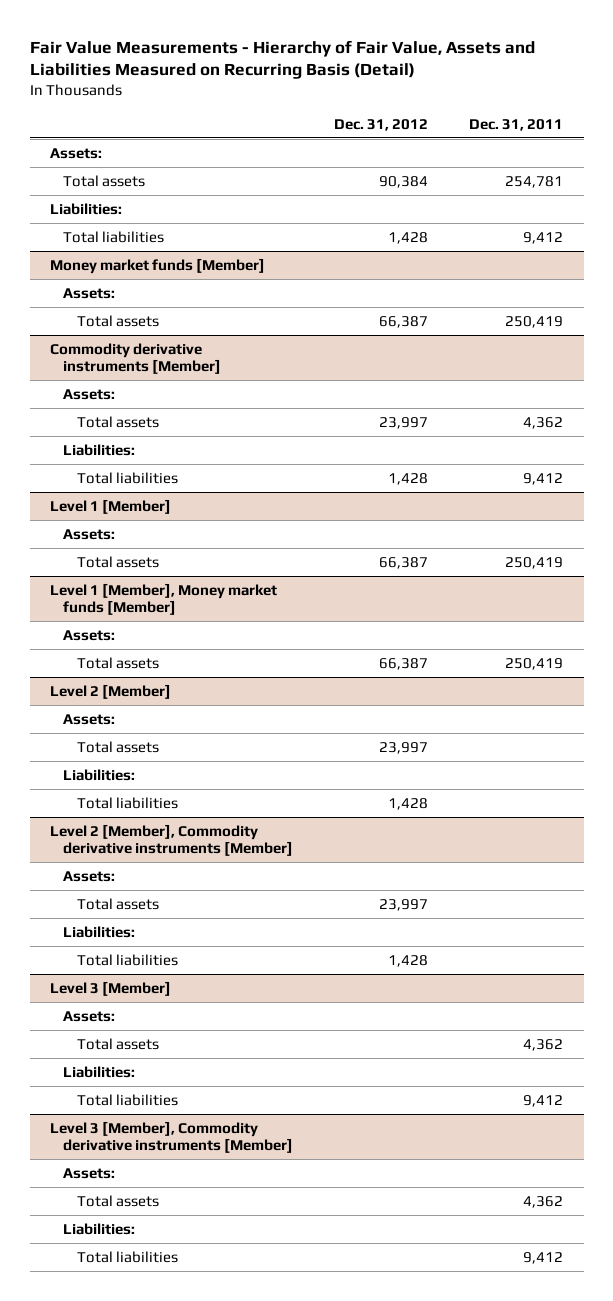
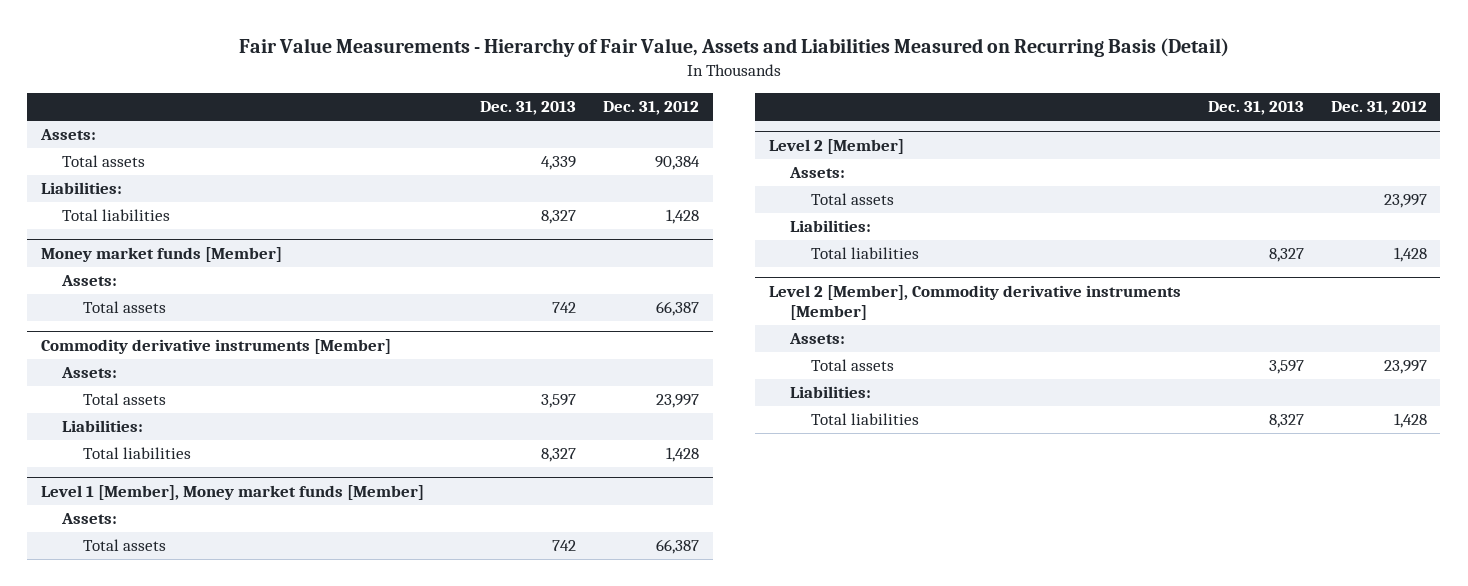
[469,118,564,131] Dec. 31, 2011 -> none
none -> [479,101,576,116] Dec. 31, 2013
[50,498,172,514] Level 1 [Member] -> none
[63,528,116,540] Assets: -> none
[76,555,159,568] Total assets -> none
[50,980,172,996] Level 3 [Member] -> none
[63,1010,116,1022] Assets: -> none
[76,1037,159,1050] Total assets -> none
[63,1065,136,1078] Liabilities: -> none
[76,1093,178,1106] Total liabilities -> none
[50,1120,294,1154] Level 3 [Member], Commodity derivative instruments [Member] -> none
[63,1167,116,1179] Assets: -> none
[76,1194,159,1207] Total assets -> none
[63,1222,136,1235] Liabilities: -> none
[76,1250,178,1263] Total liabilities -> none

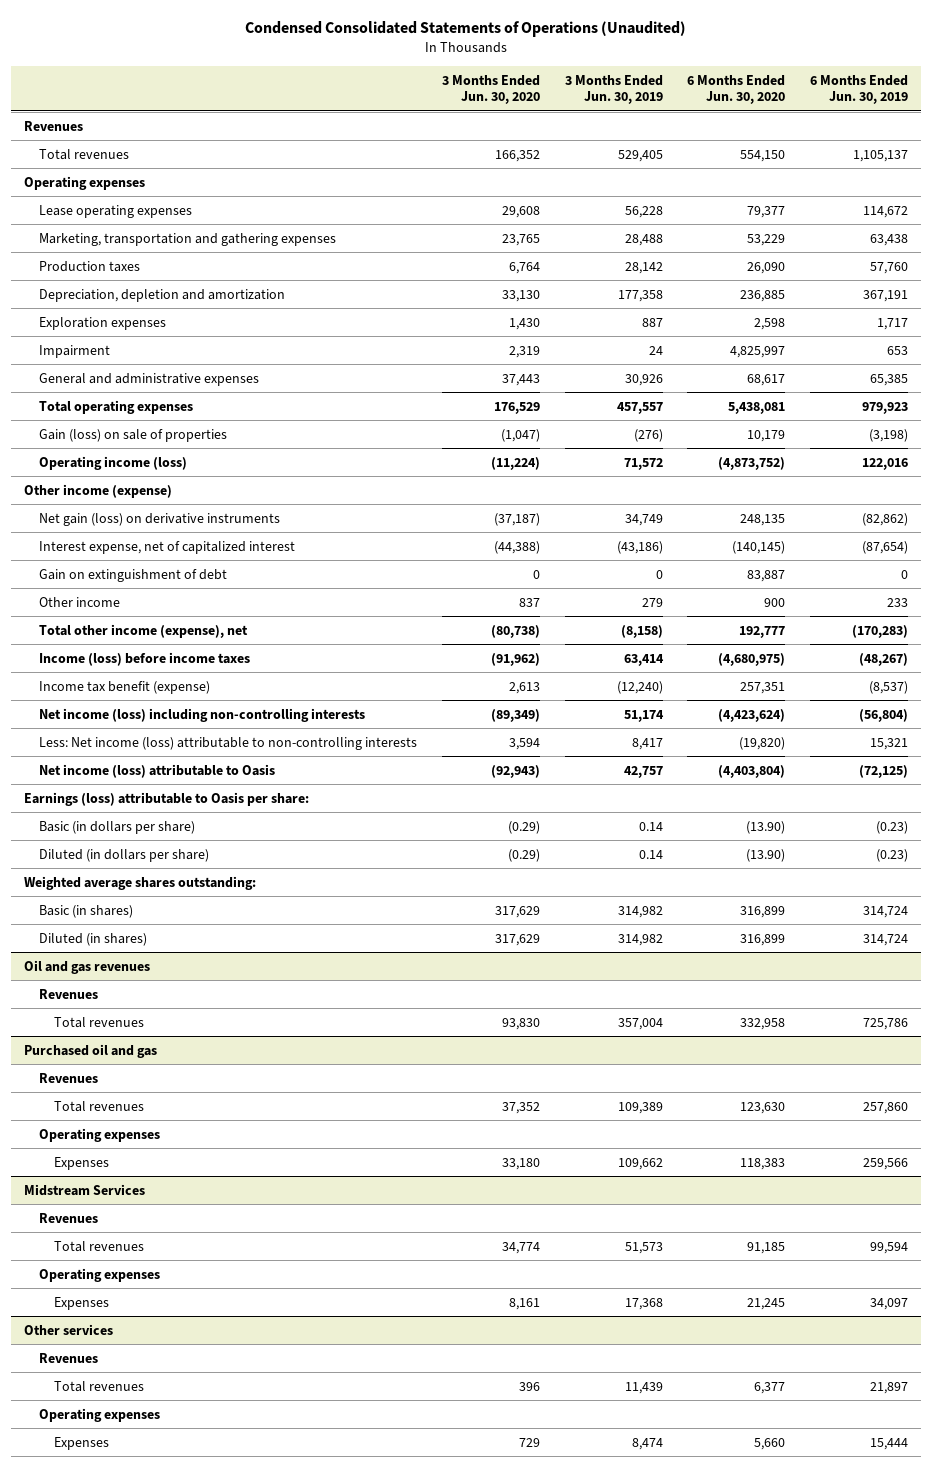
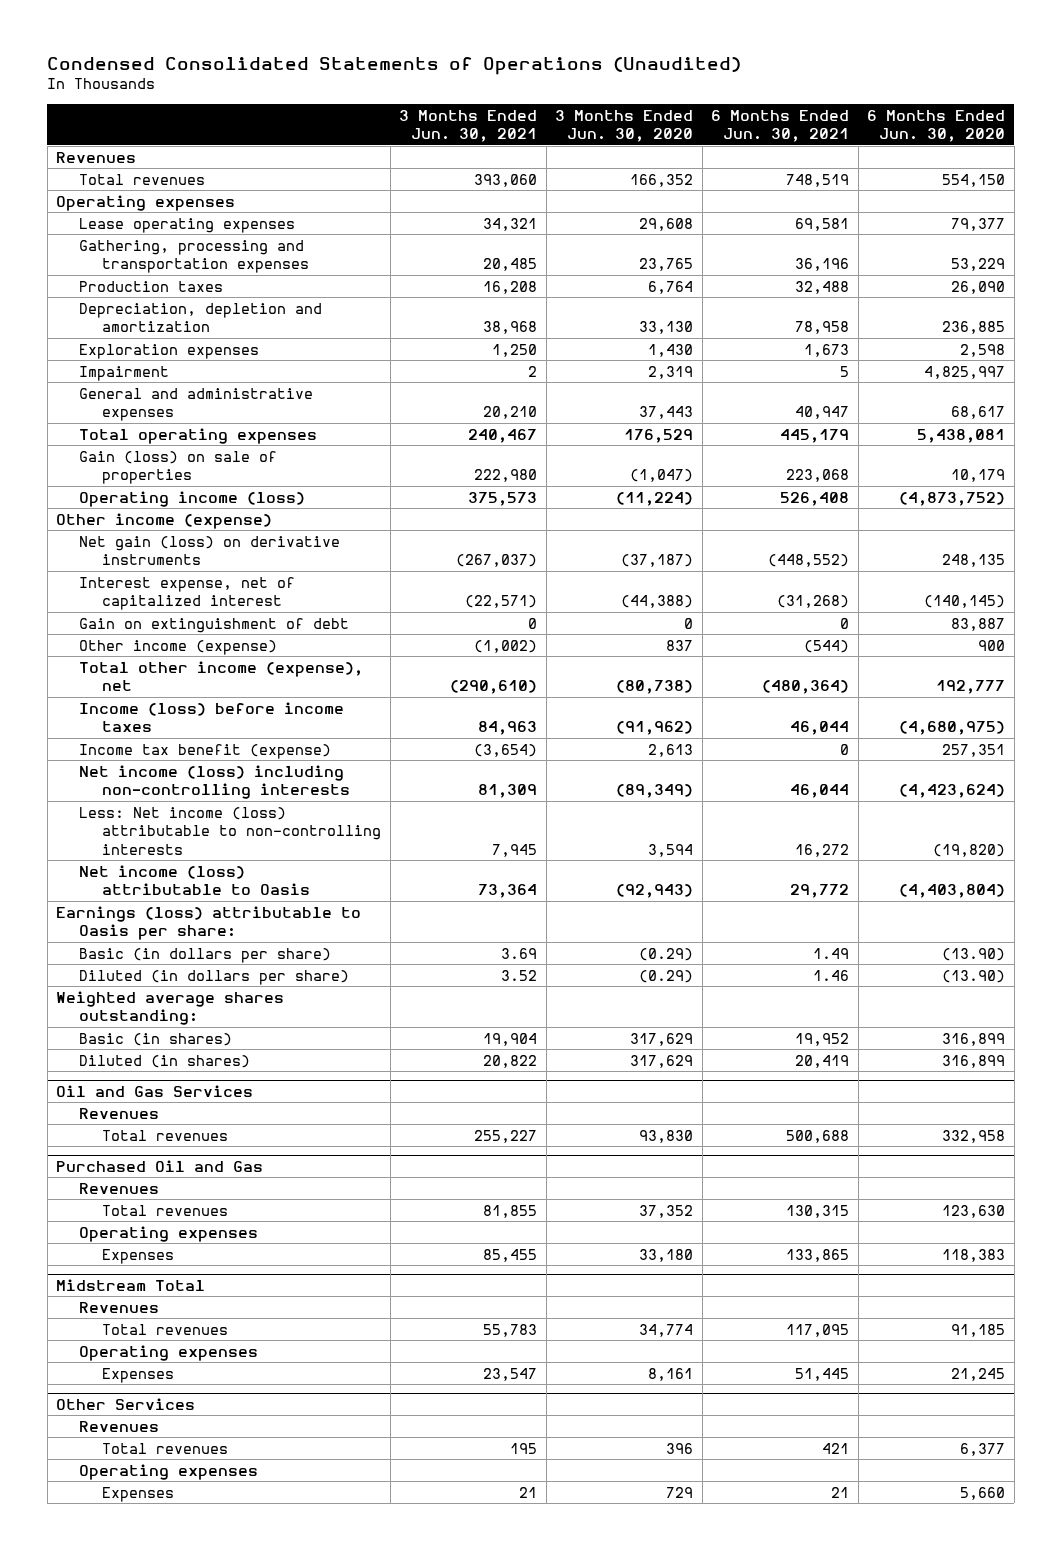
[564,74,663,105] 3 Months Ended Jun. 30, 2019 -> none
[810,74,909,105] 6 Months Ended Jun. 30, 2019 -> none
none -> [399,109,538,143] 3 Months Ended Jun. 30, 2021
none -> [711,109,850,143] 6 Months Ended Jun. 30, 2021
[38,232,336,246] Marketing, transportation and gathering expenses -> [79,239,310,274] Gathering, processing and transportation expenses
[38,596,120,607] Other income -> [79,639,278,655] Other income (expense)
[23,959,150,974] Oil and gas revenues -> [56,1084,254,1097] Oil and Gas Services
[23,1043,157,1058] Purchased oil and gas -> [56,1159,264,1172] Purchased Oil and Gas
[23,1183,145,1196] Midstream Services -> [56,1278,206,1291] Midstream Total
[23,1323,113,1335] Other services -> [56,1397,196,1410] Other Services

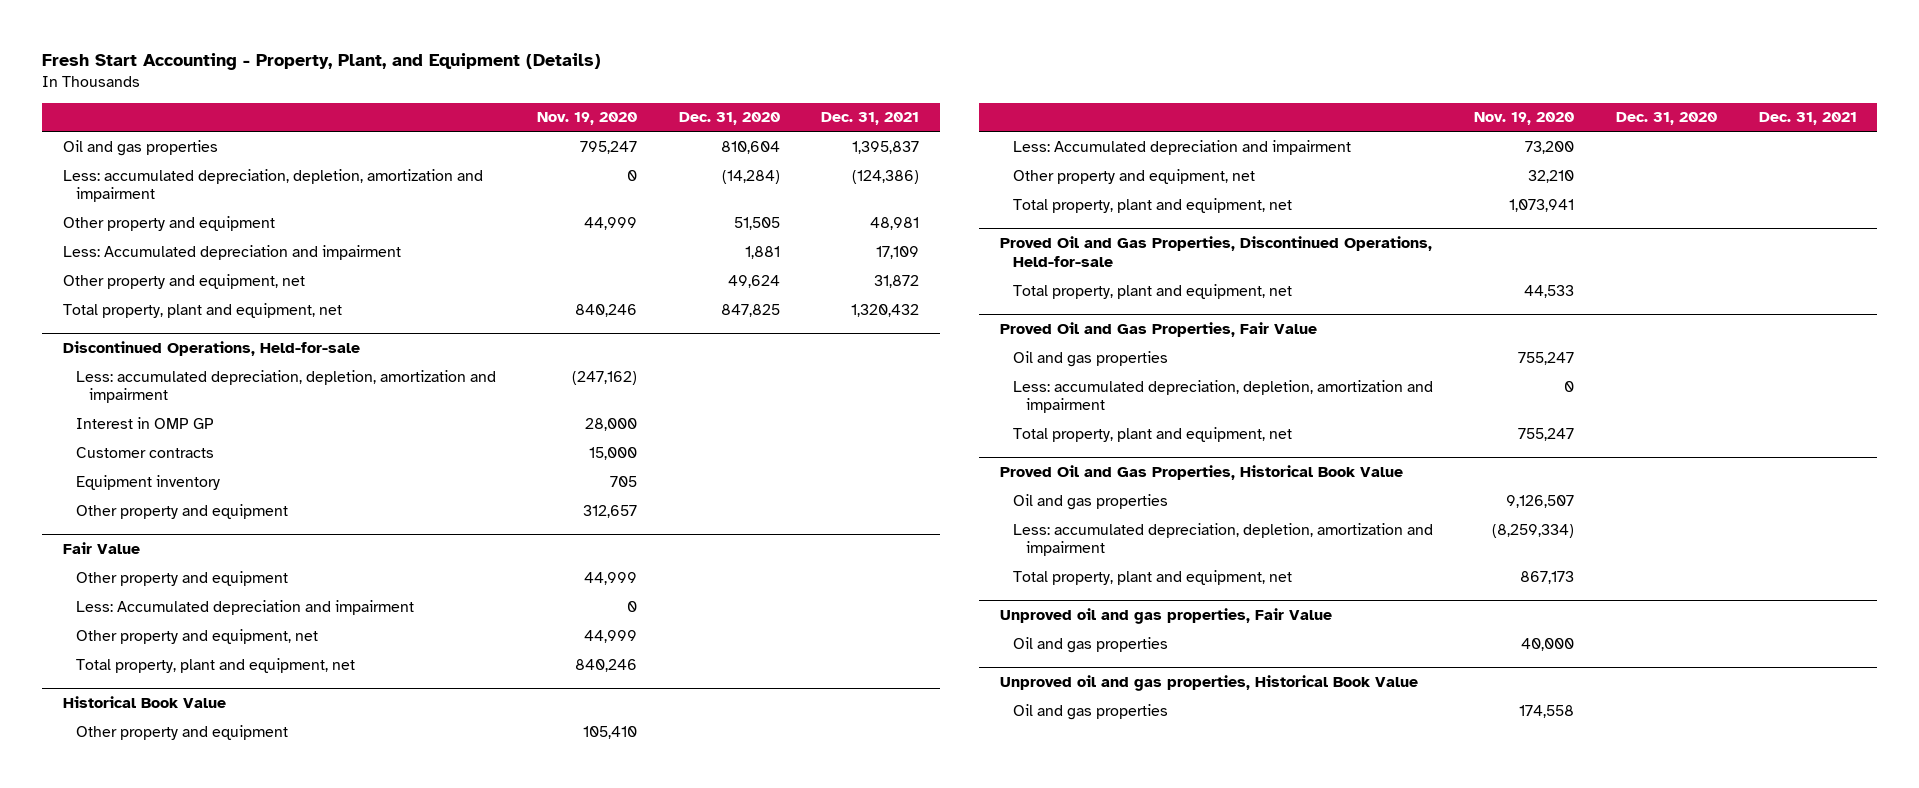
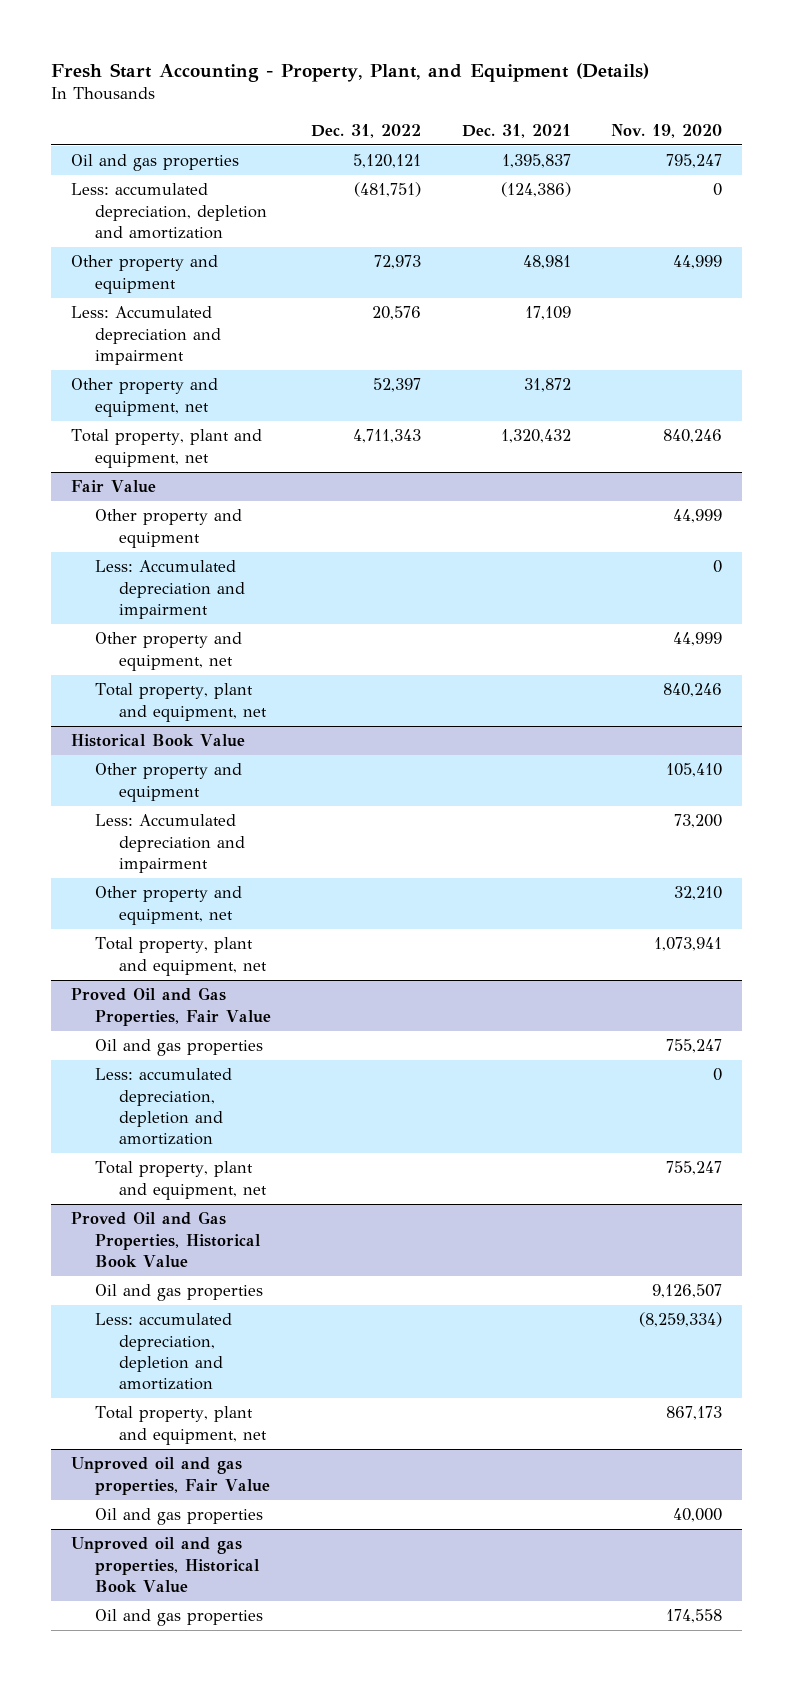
[678,112,780,126] Dec. 31, 2020 -> none
none -> [311,123,422,138] Dec. 31, 2022
[62,168,483,203] Less: accumulated depreciation, depletion, amortization and impairment -> [71,183,268,239] Less: accumulated depreciation, depletion and amortization
[62,341,360,357] Discontinued Operations, Held-for-sale -> none
[75,369,496,404] Less: accumulated depreciation, depletion, amortization and impairment -> none
[75,416,214,429] Interest in OMP GP -> none
[75,446,214,458] Customer contracts -> none
[75,474,220,490] Equipment inventory -> none
[75,503,288,519] Other property and equipment -> none
[999,236,1432,267] Proved Oil and Gas Properties, Discontinued Operations, Held-for-sale -> none
[1012,283,1292,299] Total property, plant and equipment, net -> none
[1012,379,1433,414] Less: accumulated depreciation, depletion, amortization and impairment -> [95,1068,233,1146] Less: accumulated depreciation, depletion and amortization
[1012,522,1433,557] Less: accumulated depreciation, depletion, amortization and impairment -> [95,1313,233,1391] Less: accumulated depreciation, depletion and amortization

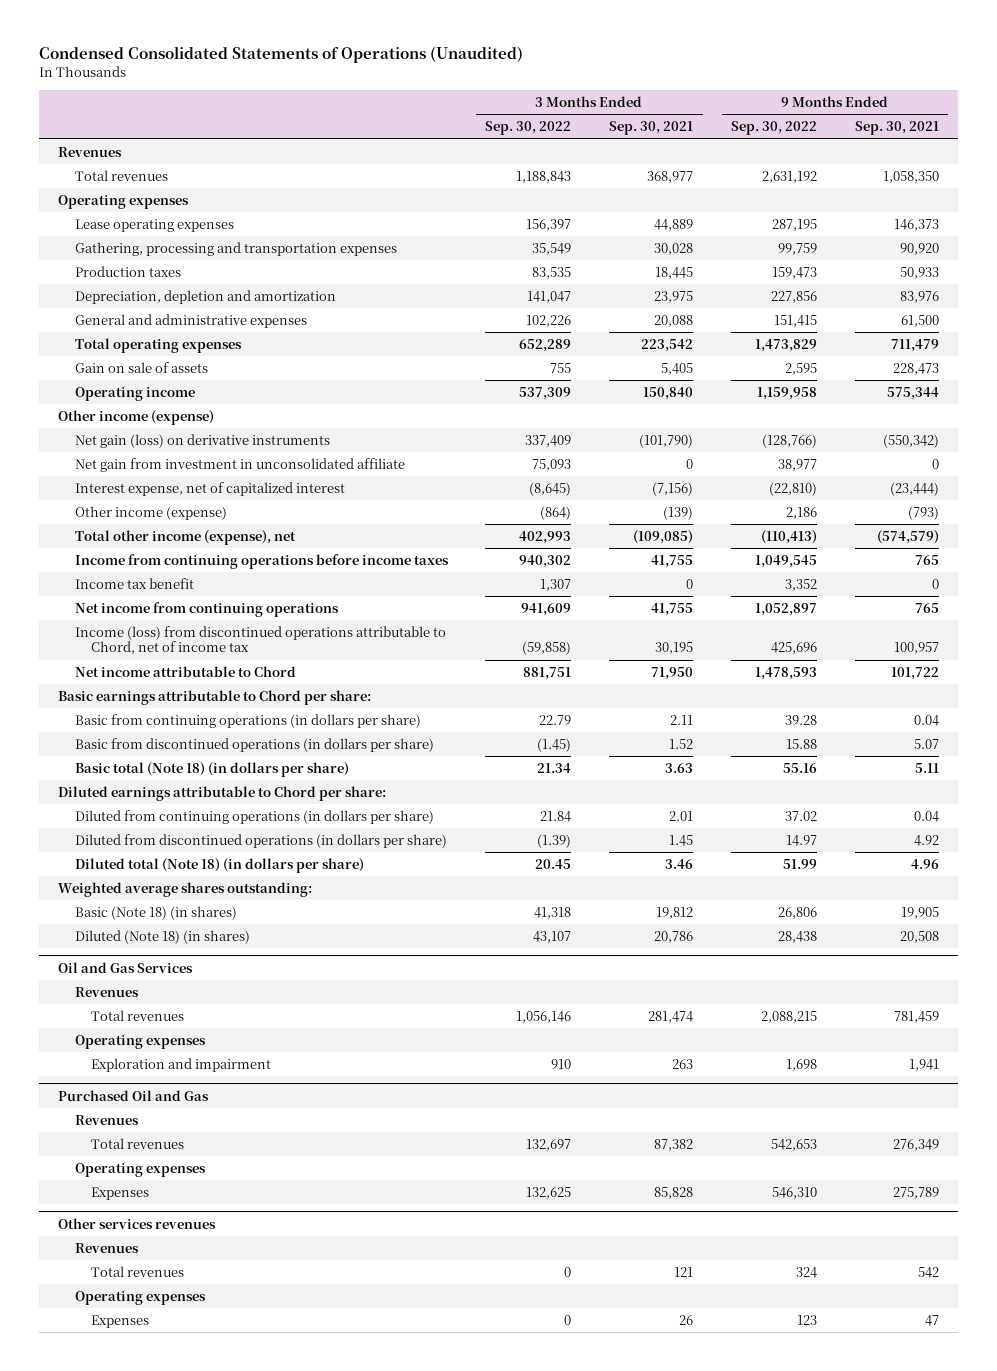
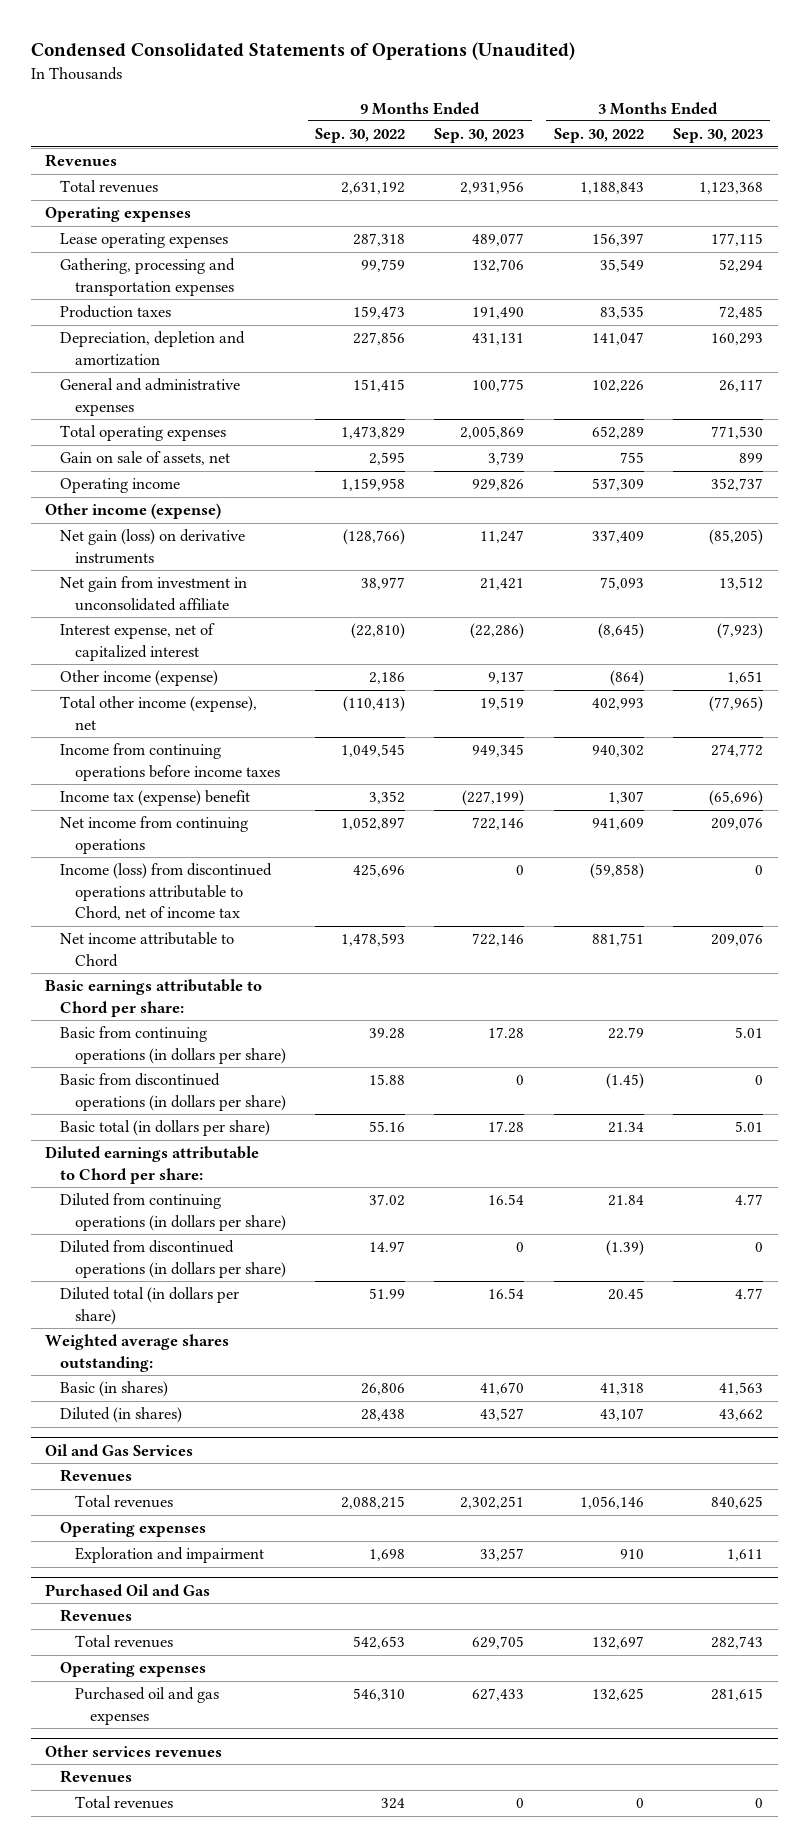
[609,121,694,136] Sep. 30, 2021 -> none
[854,121,939,136] Sep. 30, 2021 -> none
none -> [434,128,525,144] Sep. 30, 2023
none -> [672,128,763,144] Sep. 30, 2023
[771,218,817,231] 287,195 -> [353,233,406,247] 287,318
[74,361,208,373] Gain on sale of assets -> [59,451,230,466] Gain on sale of assets, net
[74,577,194,589] Income tax benefit -> [59,790,250,807] Income tax (expense) benefit
[74,761,349,777] Basic total (Note 18) (in dollars per share) -> [59,1120,270,1137] Basic total (in dollars per share)
[74,857,364,873] Diluted total (Note 18) (in dollars per share) -> [59,1287,239,1325] Diluted total (in dollars per share)
[74,905,237,920] Basic (Note 18) (in shares) -> [59,1381,168,1398] Basic (in shares)
[74,929,250,944] Diluted (Note 18) (in shares) -> [59,1407,182,1424] Diluted (in shares)
[91,1186,150,1200] Expenses -> [74,1687,219,1725] Purchased oil and gas expenses
[74,1290,206,1305] Operating expenses -> none
[91,1314,150,1328] Expenses -> none

